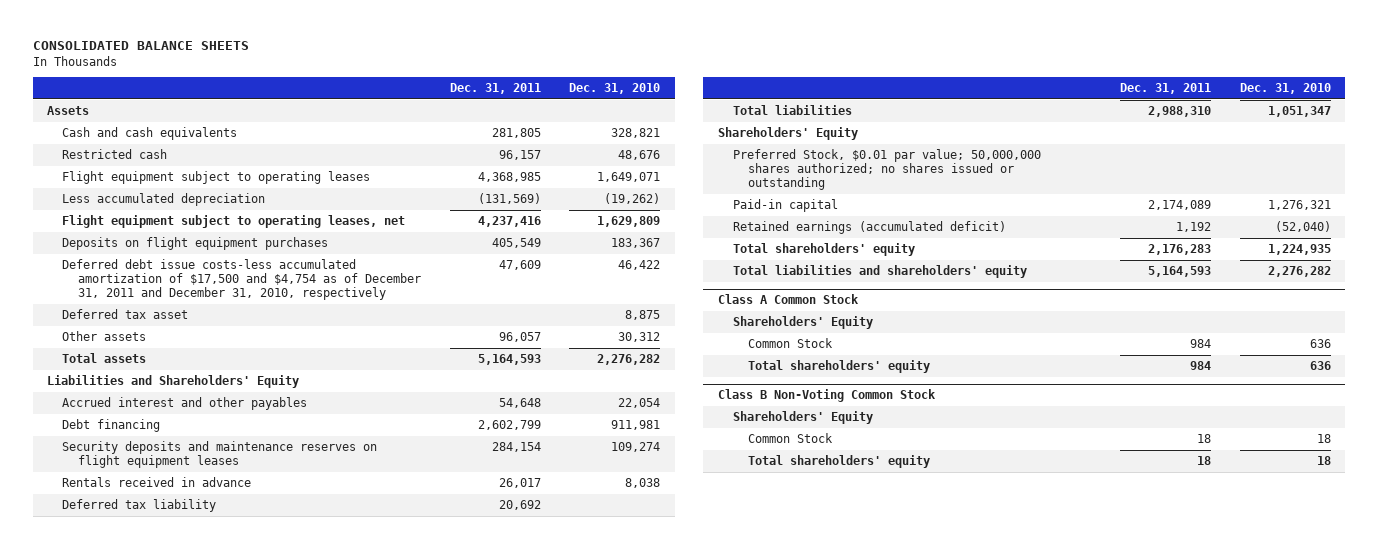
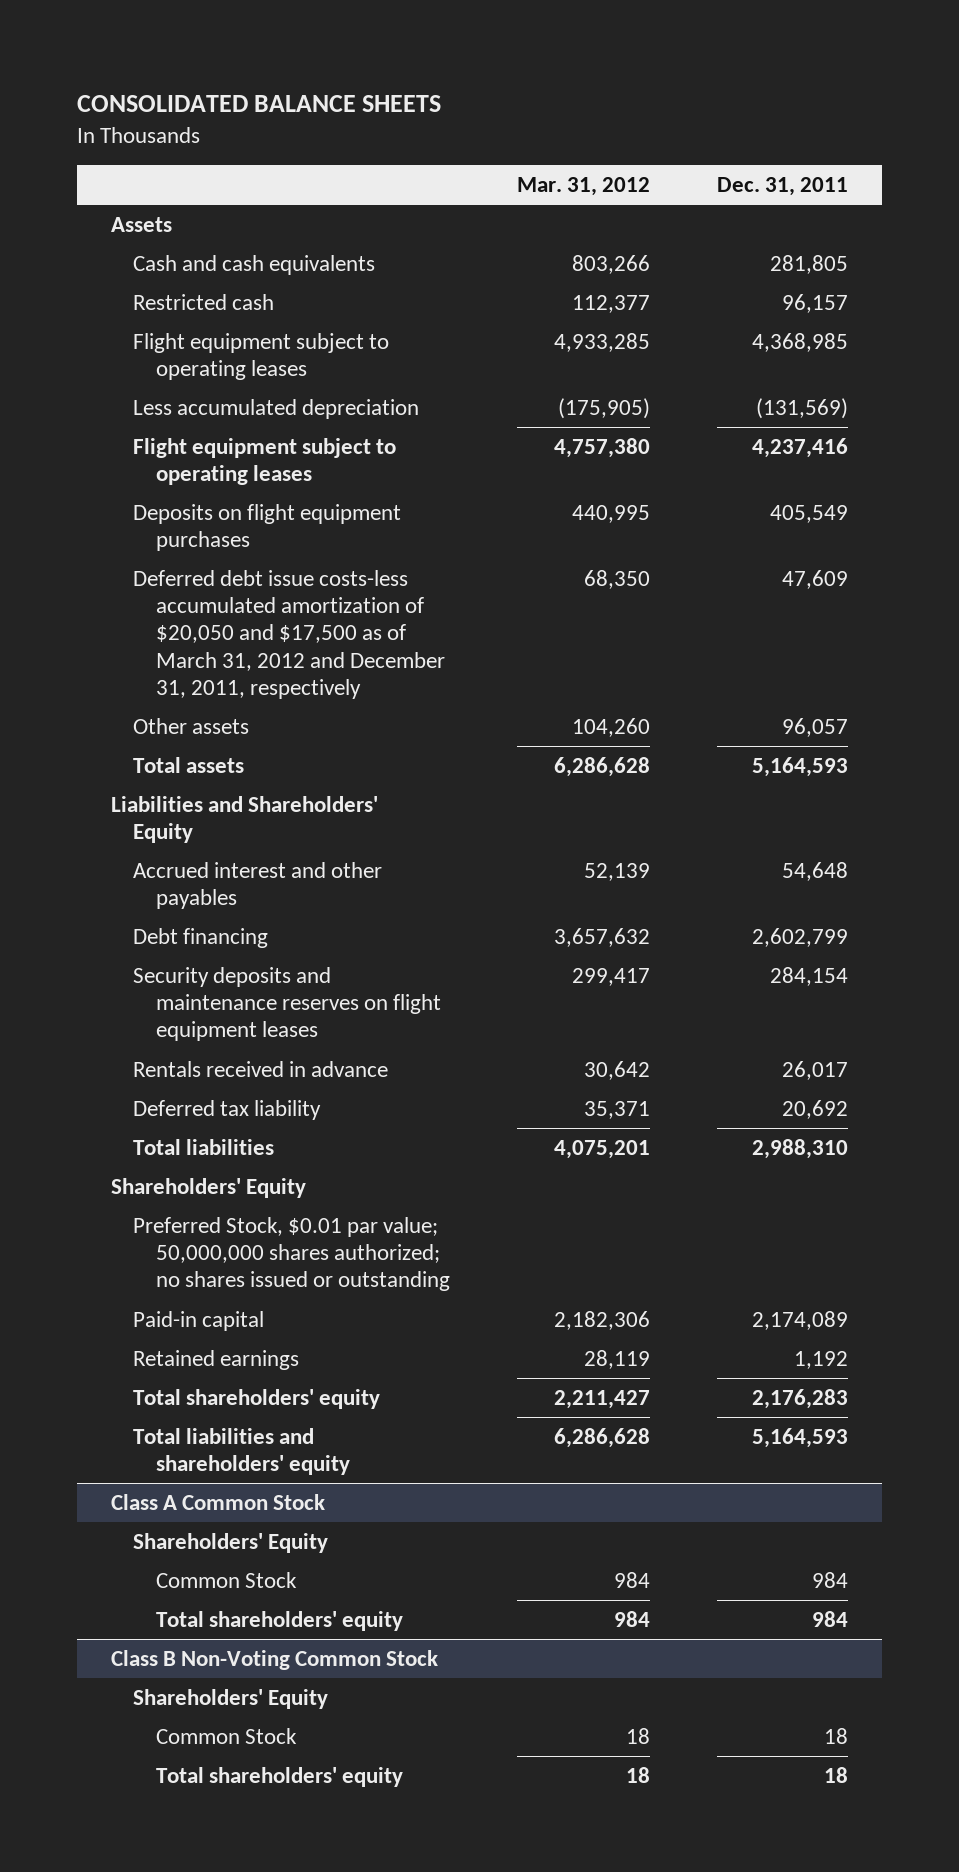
[569,82,661,94] Dec. 31, 2010 -> none
none -> [516,177,650,197] Mar. 31, 2012
[62,214,406,228] Flight equipment subject to operating leases, net -> [133,437,397,486] Flight equipment subject to operating leases
[62,308,189,319] Deferred tax asset -> none
[62,258,421,301] Deferred debt issue costs-less accumulated amortization of $17,500 and $4,754 as of December 31, 2011 and December 31, 2010, respectively -> [133,569,445,699] Deferred debt issue costs-less accumulated amortization of $20,050 and $17,500 as of March 31, 2012 and December 31, 2011, respectively
[732,220,1006,234] Retained earnings (accumulated deficit) -> [133,1349,300,1370] Retained earnings

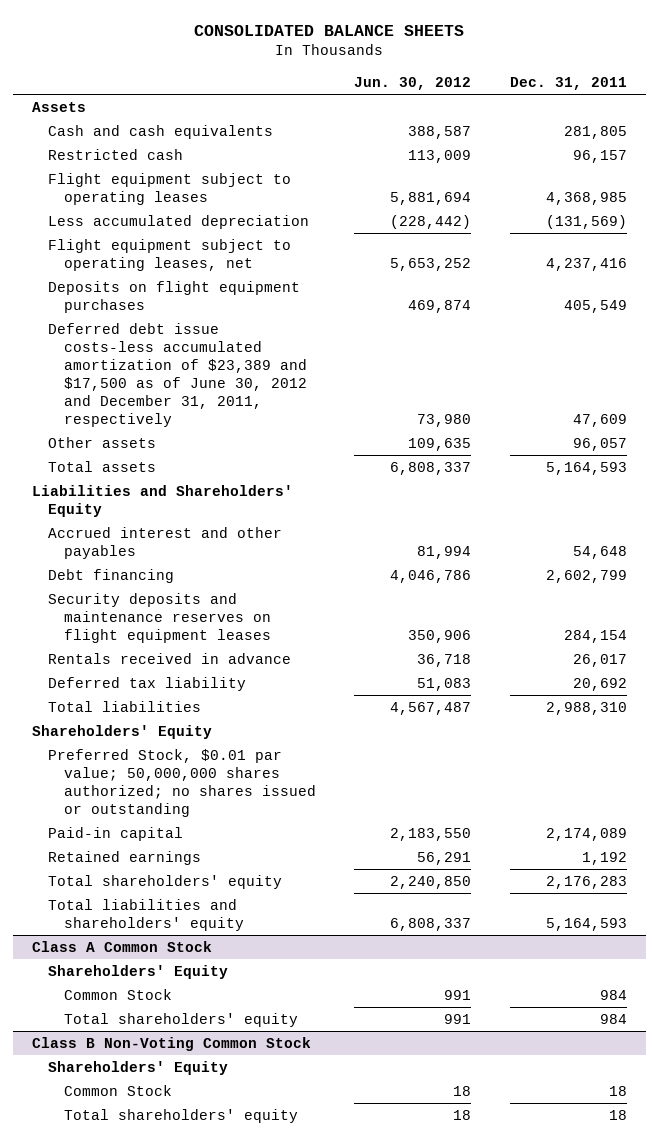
[516,177,650,197] Mar. 31, 2012 -> none
none -> [354,76,472,90] Jun. 30, 2012
[133,437,397,486] Flight equipment subject to operating leases -> [48,238,292,271] Flight equipment subject to operating leases, net
[133,569,445,699] Deferred debt issue costs-less accumulated amortization of $20,050 and $17,500 as of March 31, 2012 and December 31, 2011, respectively -> [48,322,308,427] Deferred debt issue costs-less accumulated amortization of $23,389 and $17,500 as of June 30, 2012 and December 31, 2011, respectively

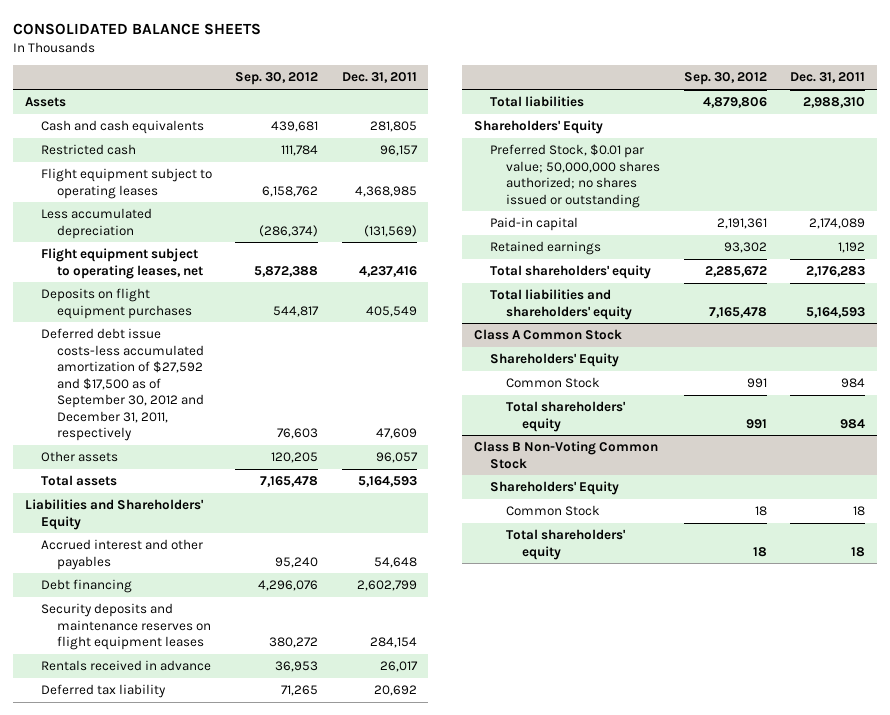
[354,76,472,90] Jun. 30, 2012 -> none
none -> [235,72,319,86] Sep. 30, 2012
[48,322,308,427] Deferred debt issue costs-less accumulated amortization of $23,389 and $17,500 as of June 30, 2012 and December 31, 2011, respectively -> [41,328,205,442] Deferred debt issue costs-less accumulated amortization of $27,592 and $17,500 as of September 30, 2012 and December 31, 2011, respectively

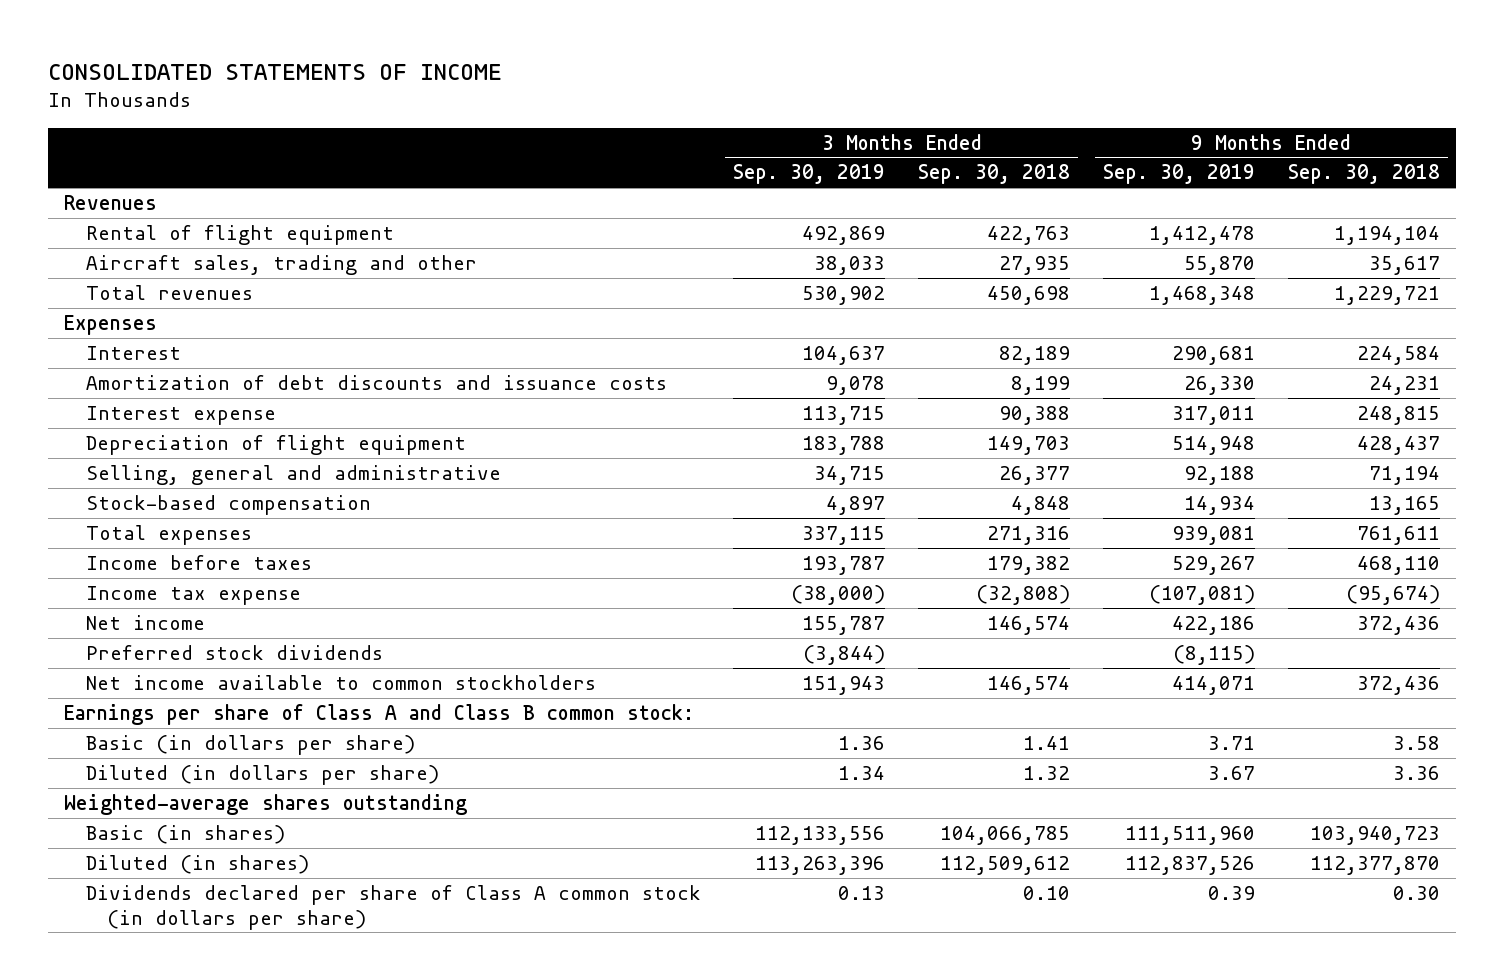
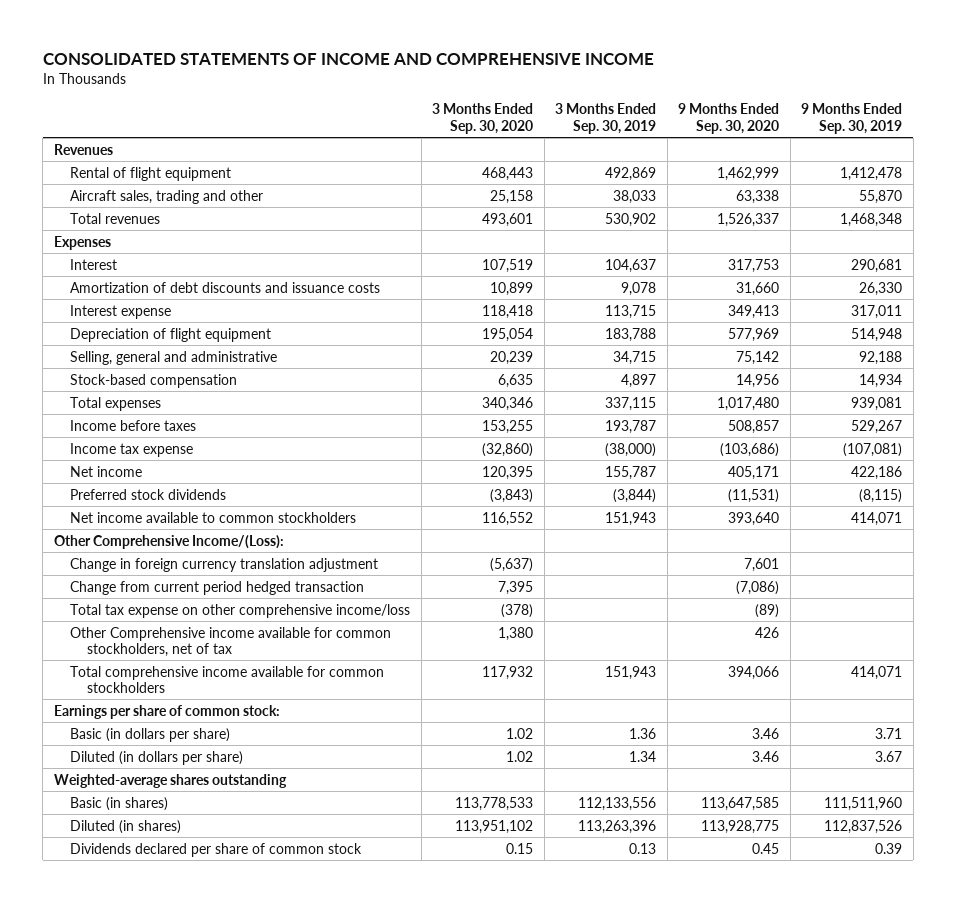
[47,63,502,80] CONSOLIDATED STATEMENTS OF INCOME -> [42,52,654,65] CONSOLIDATED STATEMENTS OF INCOME AND COMPREHENSIVE INCOME
[918,164,1071,185] Sep. 30, 2018 -> none
[1287,164,1440,185] Sep. 30, 2018 -> none
none -> [432,103,534,134] 3 Months Ended Sep. 30, 2020
none -> [678,103,780,134] 9 Months Ended Sep. 30, 2020
none -> [53,534,284,549] Other Comprehensive Income/(Loss):
none -> [70,557,379,572] Change in foreign currency translation adjustment
none -> [70,580,365,595] Change from current period hedged transaction
none -> [70,603,411,618] Total tax expense on other comprehensive income/loss
none -> [70,626,392,658] Other Comprehensive income available for common stockholders, net of tax
none -> [70,665,385,694] Total comprehensive income available for common stockholders
[64,703,695,725] Earnings per share of Class A and Class B common stock: -> [53,704,280,719] Earnings per share of common stock:
[85,884,701,930] Dividends declared per share of Class A common stock (in dollars per share) -> [70,842,363,857] Dividends declared per share of common stock

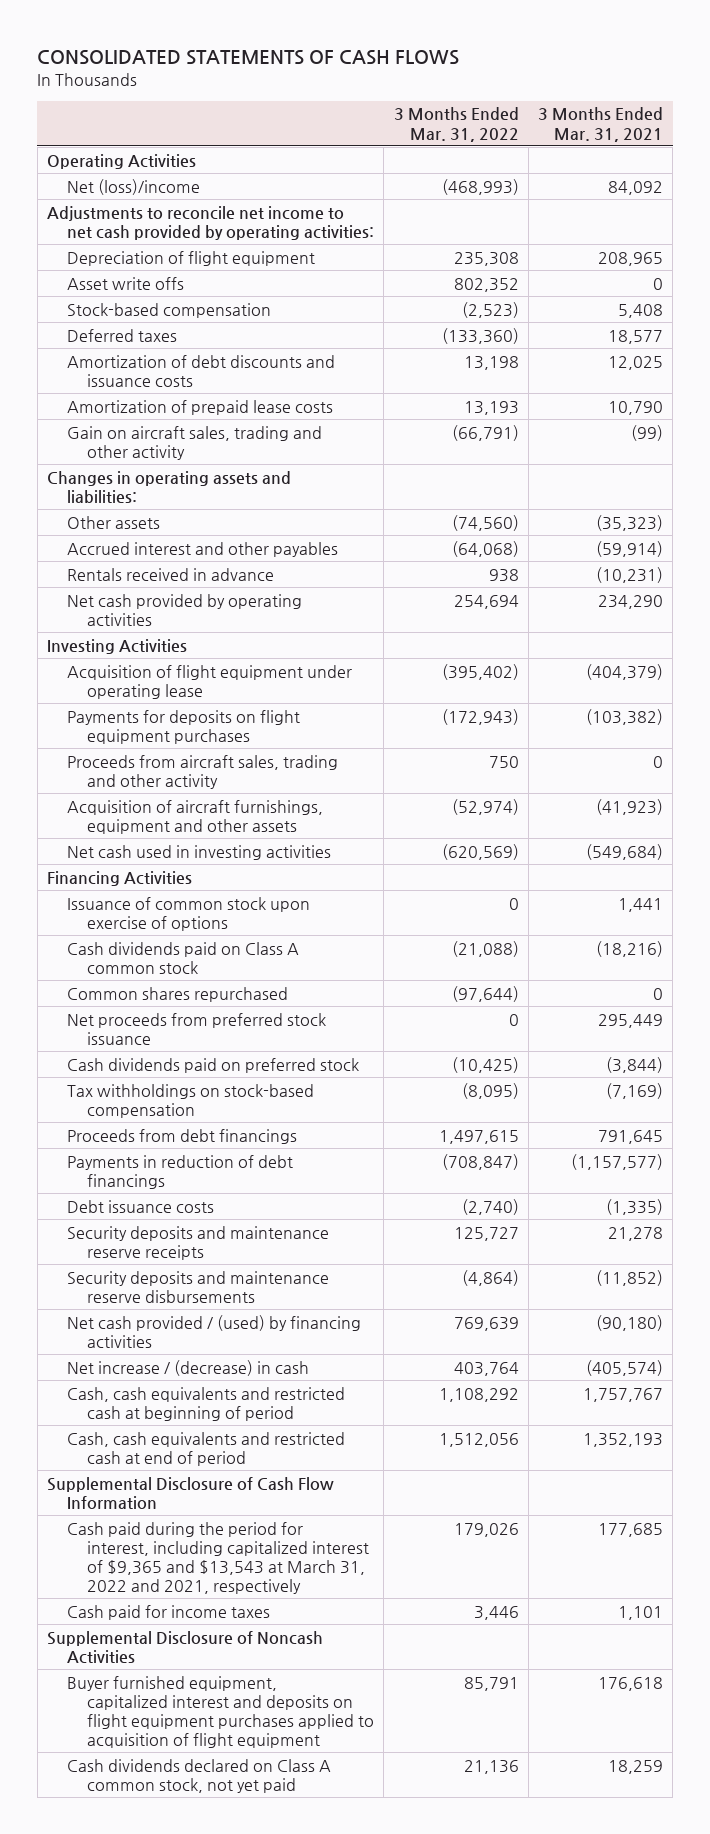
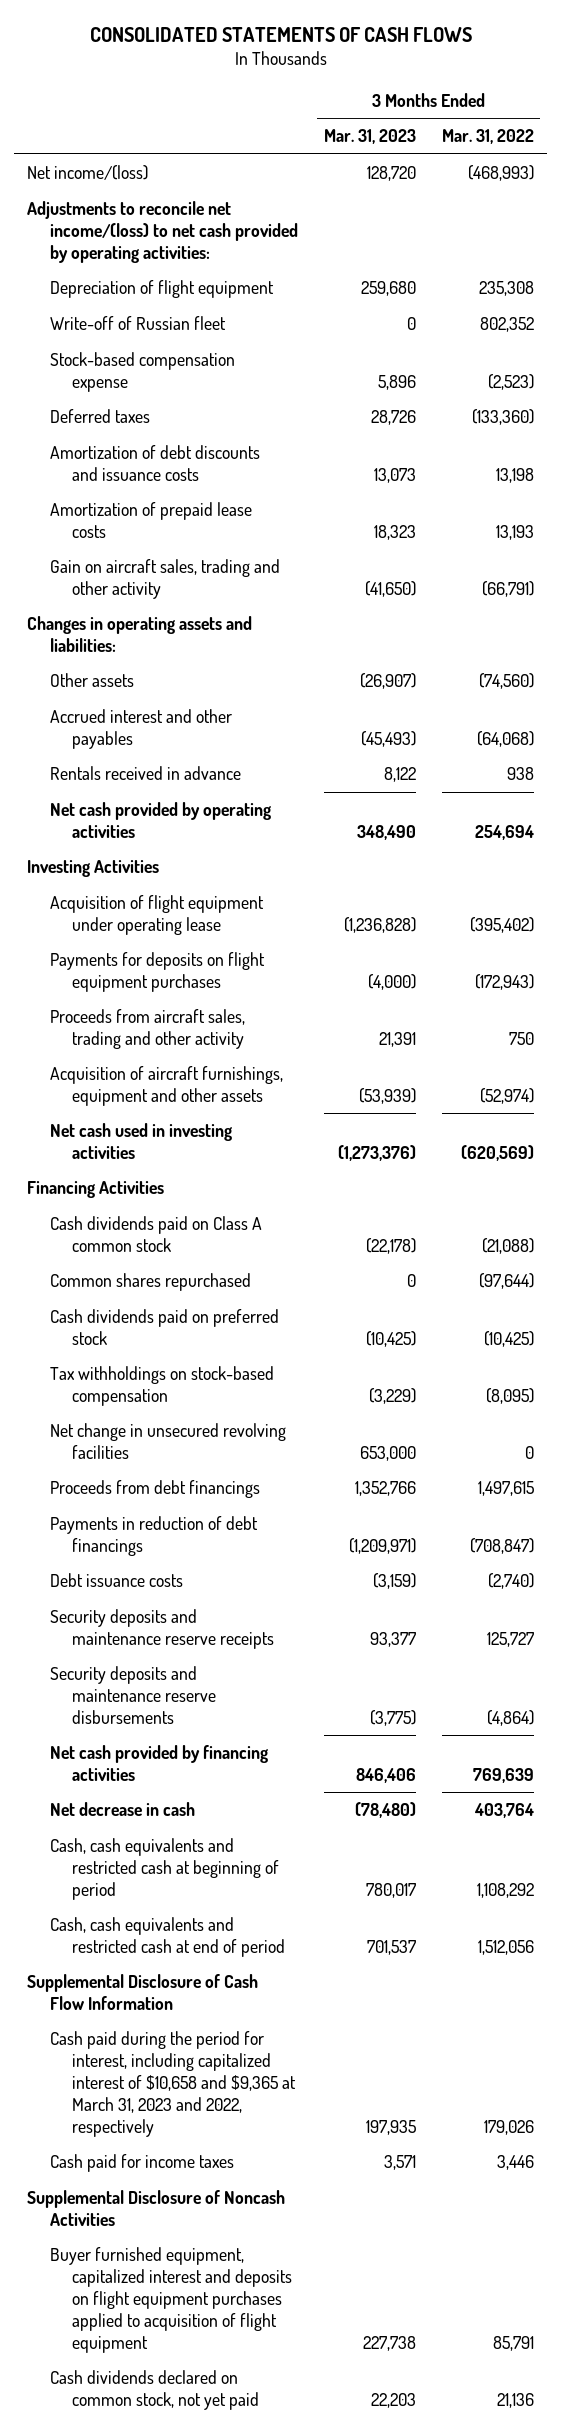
[538,107,664,142] 3 Months Ended Mar. 31, 2021 -> none
none -> [323,129,416,145] Mar. 31, 2023
[47,153,197,169] Operating Activities -> none
[67,178,201,195] Net (loss)/income -> [27,165,149,181] Net income/(loss)
[47,205,375,240] Adjustments to reconcile net income to net cash provided by operating activities: -> [27,201,298,263] Adjustments to reconcile net income/(loss) to net cash provided by operating activities:
[67,276,185,290] Asset write offs -> [49,316,226,331] Write-off of Russian fleet
[67,302,272,318] Stock-based compensation -> [49,352,235,393] Stock-based compensation expense
[67,896,311,931] Issuance of common stock upon exercise of options -> none
[67,1012,327,1045] Net proceeds from preferred stock issuance -> none
none -> [49,1423,286,1460] Net change in unsecured revolving facilities
[67,1314,362,1348] Net cash provided / (used) by financing activities -> [49,1745,268,1782] Net cash provided by financing activities
[67,1359,310,1376] Net increase / (decrease) in cash -> [49,1802,195,1817] Net decrease in cash
[67,1521,370,1595] Cash paid during the period for interest, including capitalized interest of $9,365 and $13,543 at March 31, 2022 and 2021, respectively -> [49,2031,296,2137] Cash paid during the period for interest, including capitalized interest of $10,658 and $9,365 at March 31, 2023 and 2022, respectively
[67,1758,332,1793] Cash dividends declared on Class A common stock, not yet paid -> [49,2370,259,2411] Cash dividends declared on common stock, not yet paid

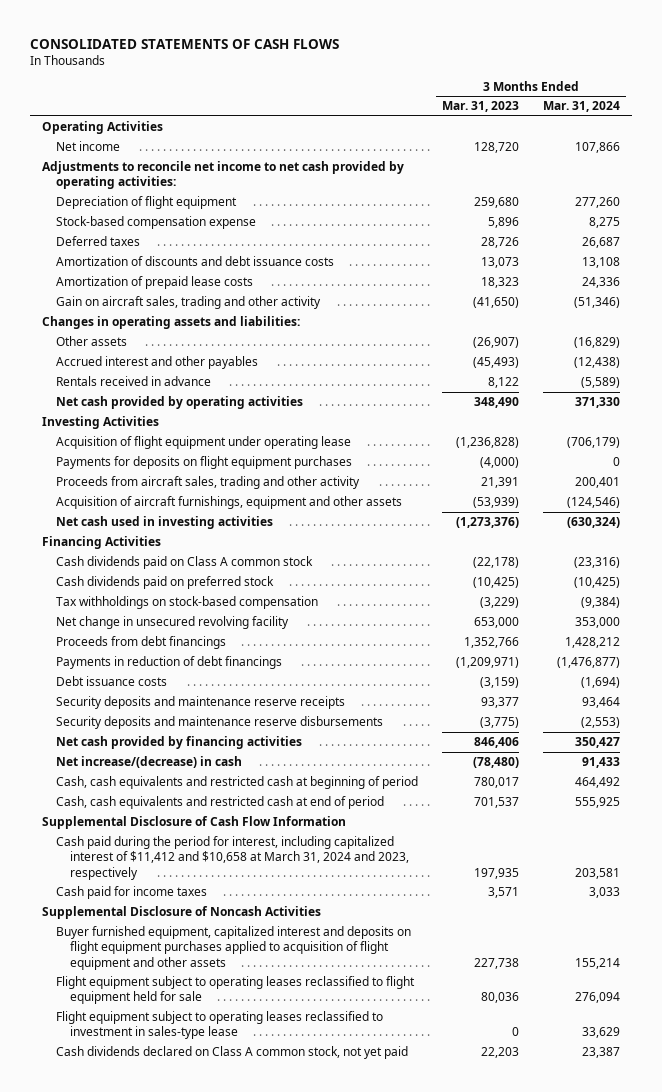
[441,129,534,145] Mar. 31, 2022 -> none
none -> [543,101,621,113] Mar. 31, 2024
none -> [42,121,164,135] Operating Activities
[27,165,149,181] Net income/(loss) -> [56,141,121,152] Net income
[27,201,298,263] Adjustments to reconcile net income/(loss) to net cash provided by operating activities: -> [42,161,405,190] Adjustments to reconcile net income to net cash provided by operating activities:
[49,316,226,331] Write-off of Russian fleet -> none
[49,445,260,482] Amortization of debt discounts and issuance costs -> [56,256,335,267] Amortization of discounts and debt issuance costs
[49,1273,251,1292] Common shares repurchased -> none
[49,1423,286,1460] Net change in unsecured revolving facilities -> [56,616,290,630] Net change in unsecured revolving facility
[49,1802,195,1817] Net decrease in cash -> [56,756,243,769] Net increase/(decrease) in cash
[49,2031,296,2137] Cash paid during the period for interest, including capitalized interest of $10,658 and $9,365 at March 31, 2023 and 2022, respectively -> [56,836,410,880] Cash paid during the period for interest, including capitalized interest of $11,412 and $10,658 at March 31, 2024 and 2023, respectively
[49,2247,292,2353] Buyer furnished equipment, capitalized interest and deposits on flight equipment purchases applied to acquisition of flight equipment -> [56,926,412,970] Buyer furnished equipment, capitalized interest and deposits on flight equipment purchases applied to acquisition of flight equipment and other assets
none -> [56,976,416,1005] Flight equipment subject to operating leases reclassified to flight equipment held for sale
none -> [56,1011,384,1040] Flight equipment subject to operating leases reclassified to investment in sales-type lease
[49,2370,259,2411] Cash dividends declared on common stock, not yet paid -> [56,1046,409,1060] Cash dividends declared on Class A common stock, not yet paid

